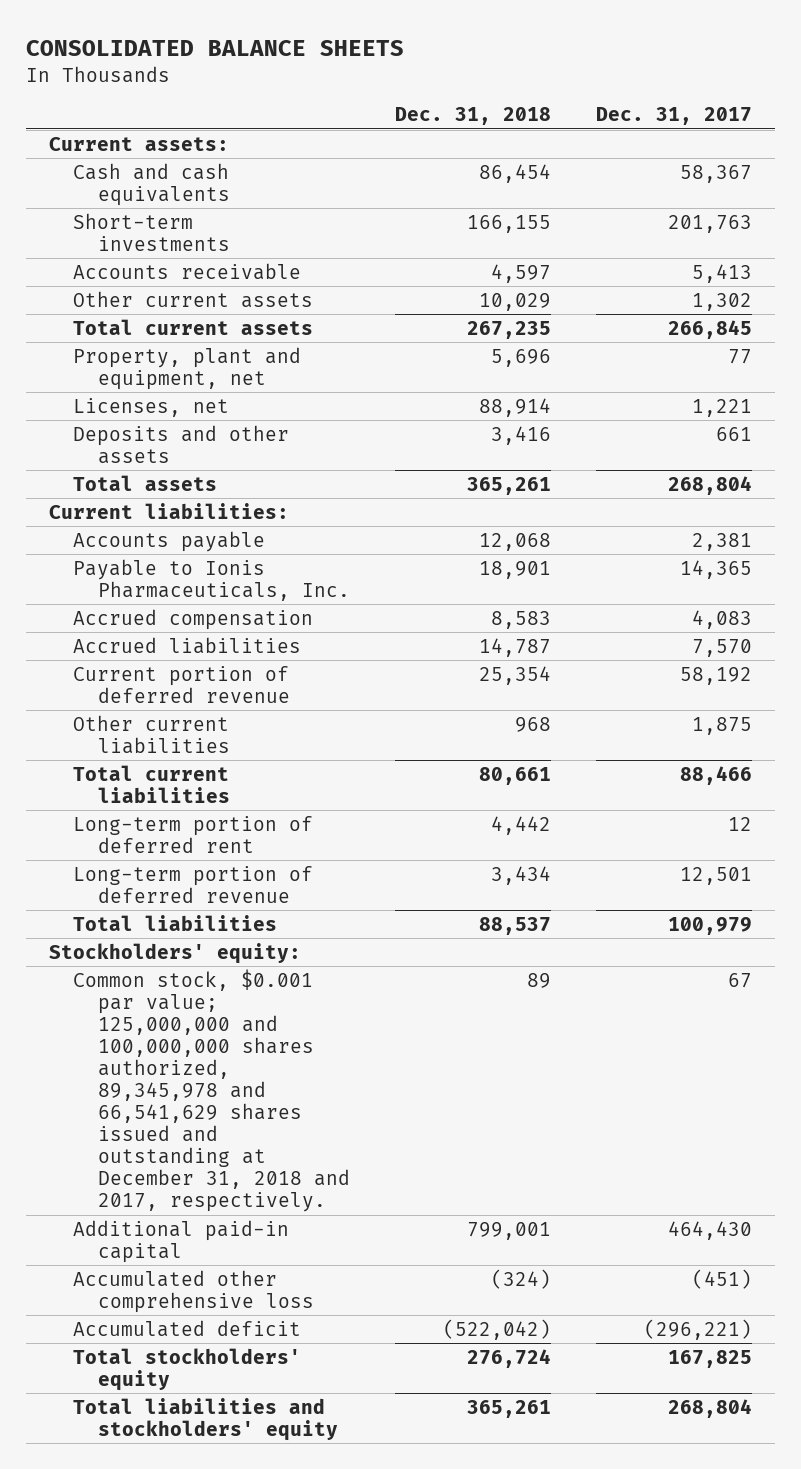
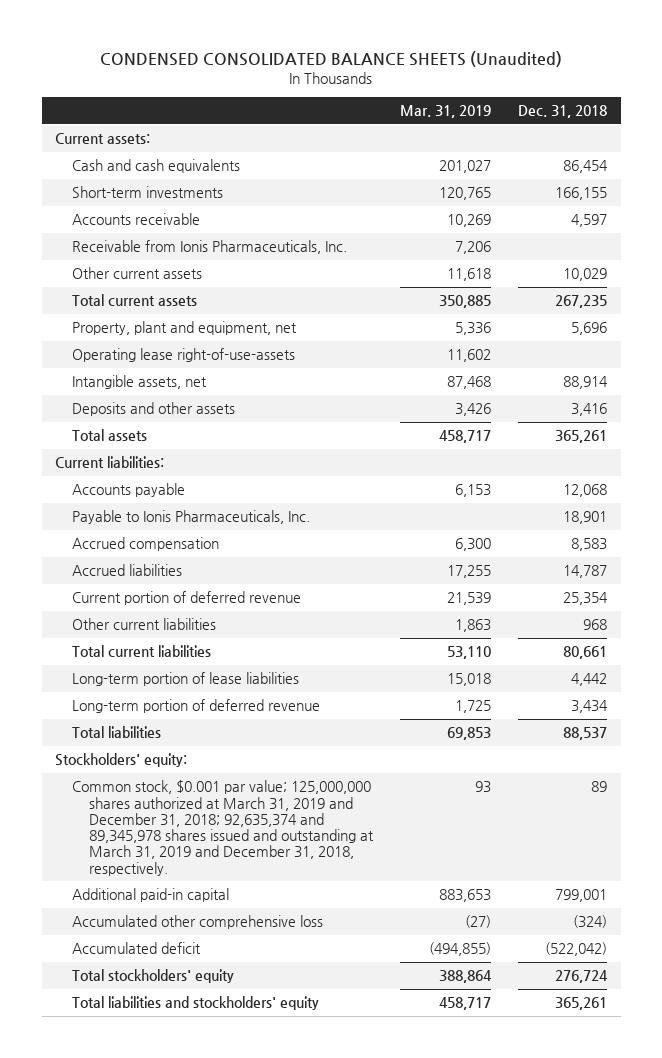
[26,39,405,56] CONSOLIDATED BALANCE SHEETS -> [100,50,563,67] CONDENSED CONSOLIDATED BALANCE SHEETS (Unaudited)
[596,107,753,126] Dec. 31, 2017 -> none
none -> [400,105,492,119] Mar. 31, 2019
none -> [72,240,348,255] Receivable from Ionis Pharmaceuticals, Inc.
none -> [72,348,296,363] Operating lease right-of-use-assets
[73,397,230,417] Licenses, net -> [72,375,208,390] Intangible assets, net
[73,815,314,853] Long-term portion of deferred rent -> [72,672,300,687] Long-term portion of lease liabilities
[73,968,351,1213] Common stock, $0.001 par value; 125,000,000 and 100,000,000 shares authorized, 89,345,978 and 66,541,629 shares issued and outstanding at December 31, 2018 and 2017, respectively. -> [72,780,375,876] Common stock, $0.001 par value; 125,000,000 shares authorized at March 31, 2019 and December 31, 2018; 92,635,374 and 89,345,978 shares issued and outstanding at March 31, 2019 and December 31, 2018, respectively.

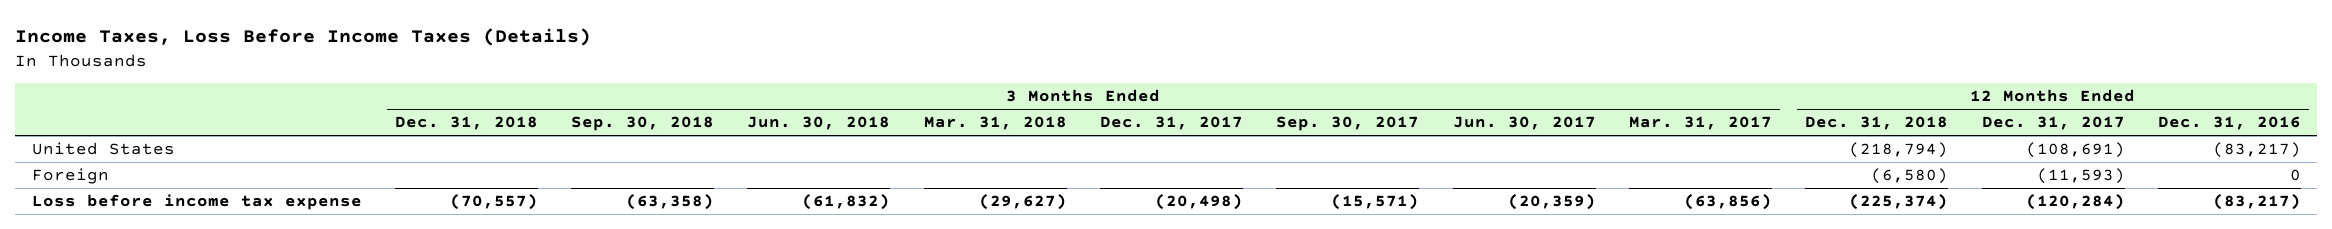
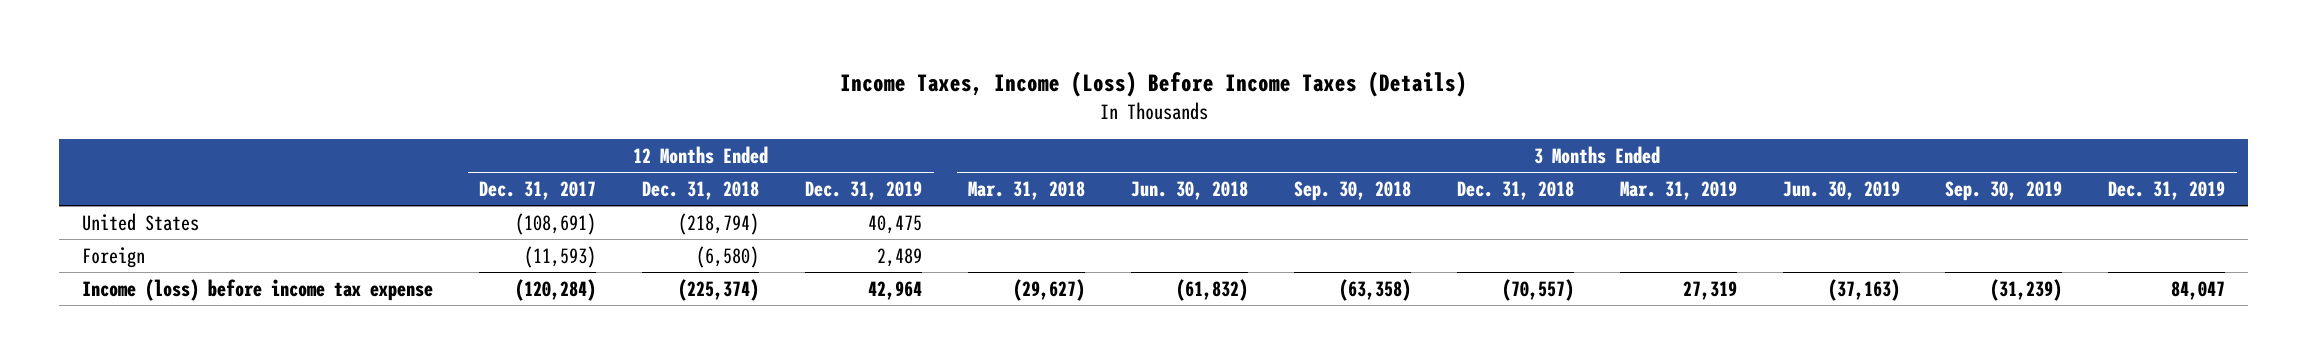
[14,28,591,47] Income Taxes, Loss Before Income Taxes (Details) -> [839,71,1467,98] Income Taxes, Income (Loss) Before Income Taxes (Details)
[1100,116,1244,131] Dec. 31, 2017 -> none
[1276,116,1420,132] Sep. 30, 2017 -> none
[1452,116,1596,131] Jun. 30, 2017 -> none
[1628,116,1772,131] Mar. 31, 2017 -> none
[2157,116,2301,131] Dec. 31, 2016 -> none
none -> [805,180,923,200] Dec. 31, 2019
none -> [1619,180,1737,200] Mar. 31, 2019
none -> [1782,180,1900,200] Jun. 30, 2019
none -> [1945,180,2063,201] Sep. 30, 2019
none -> [2108,180,2226,200] Dec. 31, 2019
[31,194,362,211] Loss before income tax expense -> [82,278,434,301] Income (loss) before income tax expense

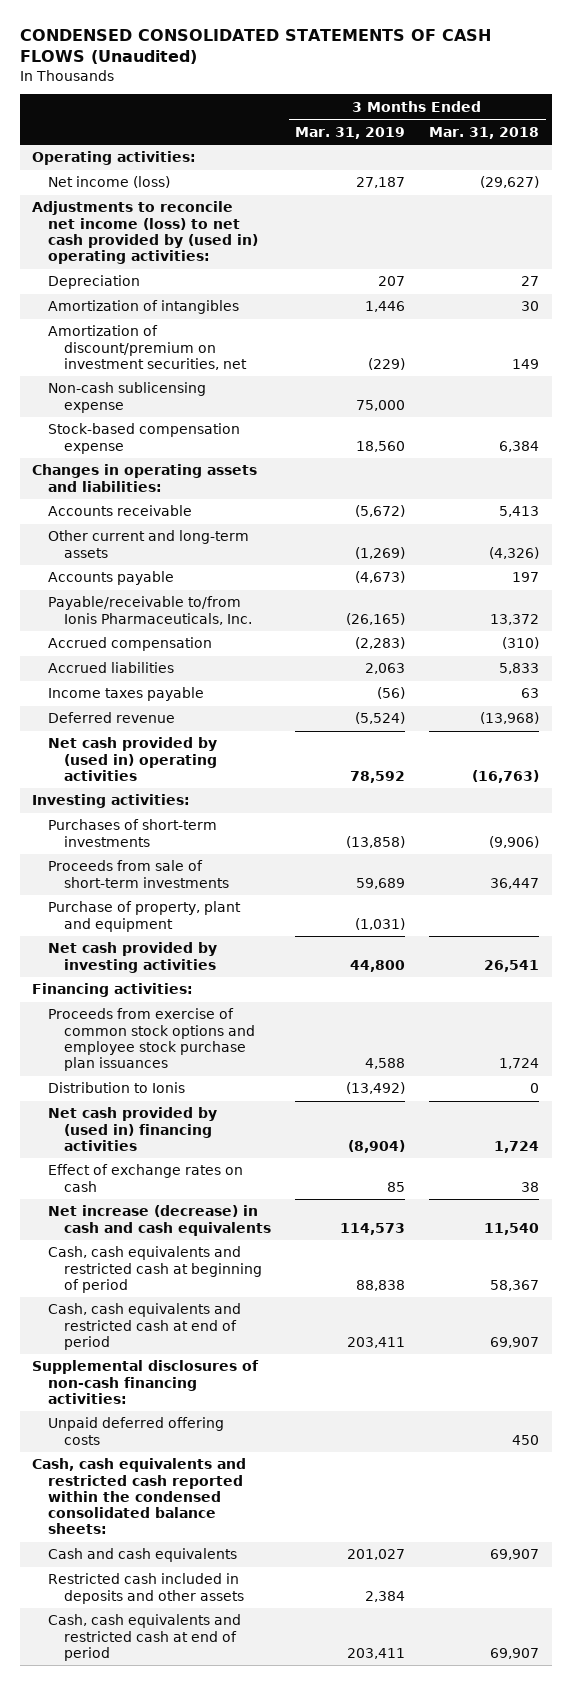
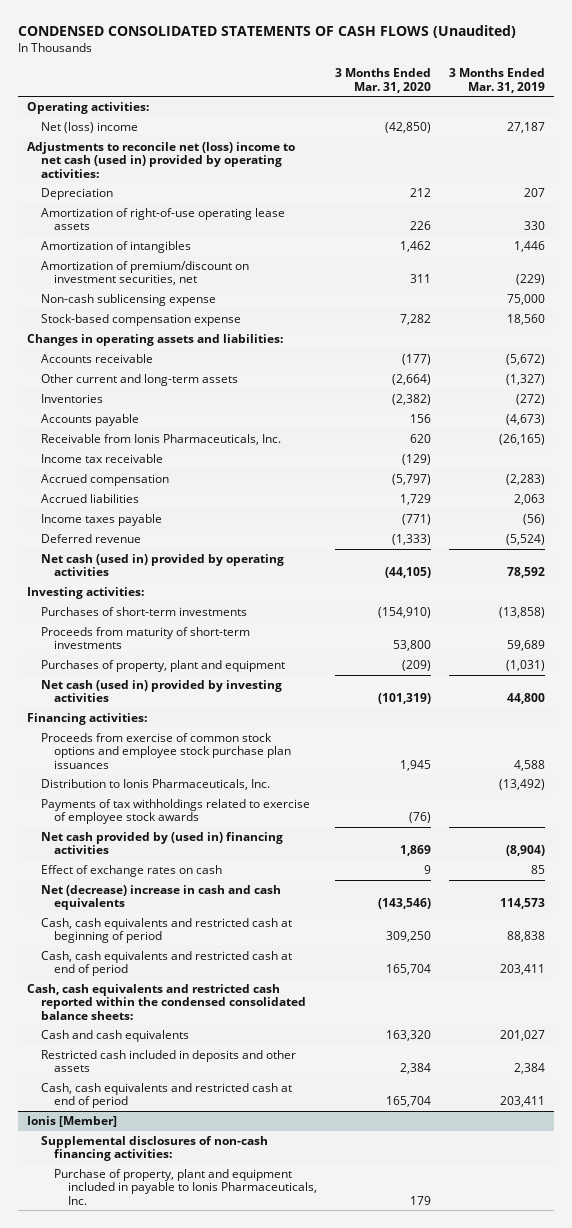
[429,126,540,139] Mar. 31, 2018 -> none
none -> [335,68,432,93] 3 Months Ended Mar. 31, 2020
[47,176,170,189] Net income (loss) -> [40,121,138,133] Net (loss) income
[31,201,258,265] Adjustments to reconcile net income (loss) to net cash provided by (used in) operating activities: -> [27,141,296,178] Adjustments to reconcile net (loss) income to net cash (used in) provided by operating activities:
none -> [40,207,285,231] Amortization of right-of-use operating lease assets
[47,325,247,370] Amortization of discount/premium on investment securities, net -> [40,260,249,286] Amortization of premium/discount on investment securities, net
[355,546,406,559] (1,269) -> [506,373,546,385] (1,327)
none -> [40,393,103,403] Inventories
[47,596,252,625] Payable/receivable to/from Ionis Pharmaceuticals, Inc. -> [40,433,281,445] Receivable from Ionis Pharmaceuticals, Inc.
none -> [40,453,163,463] Income tax receivable
[47,737,217,781] Net cash provided by (used in) operating activities -> [40,553,284,577] Net cash (used in) provided by operating activities
[47,860,229,888] Proceeds from sale of short-term investments -> [40,626,250,650] Proceeds from maturity of short-term investments
[47,901,241,932] Purchase of property, plant and equipment -> [40,659,285,672] Purchases of property, plant and equipment
[47,942,217,973] Net cash provided by investing activities -> [40,679,282,703] Net cash (used in) provided by investing activities
[47,1082,185,1094] Distribution to Ionis -> [40,778,270,790] Distribution to Ionis Pharmaceuticals, Inc.
none -> [40,798,310,825] Payments of tax withholdings related to exercise of employee stock awards
[47,1205,271,1236] Net increase (decrease) in cash and cash equivalents -> [40,884,281,911] Net (decrease) increase in cash and cash equivalents
[31,1360,259,1404] Supplemental disclosures of non-cash financing activities: -> none
[47,1417,224,1445] Unpaid deferred offering costs -> none
none -> [27,1115,118,1127] Ionis [Member]
none -> [40,1135,268,1162] Supplemental disclosures of non-cash financing activities:
none -> [54,1168,317,1205] Purchase of property, plant and equipment included in payable to Ionis Pharmaceuticals, Inc.

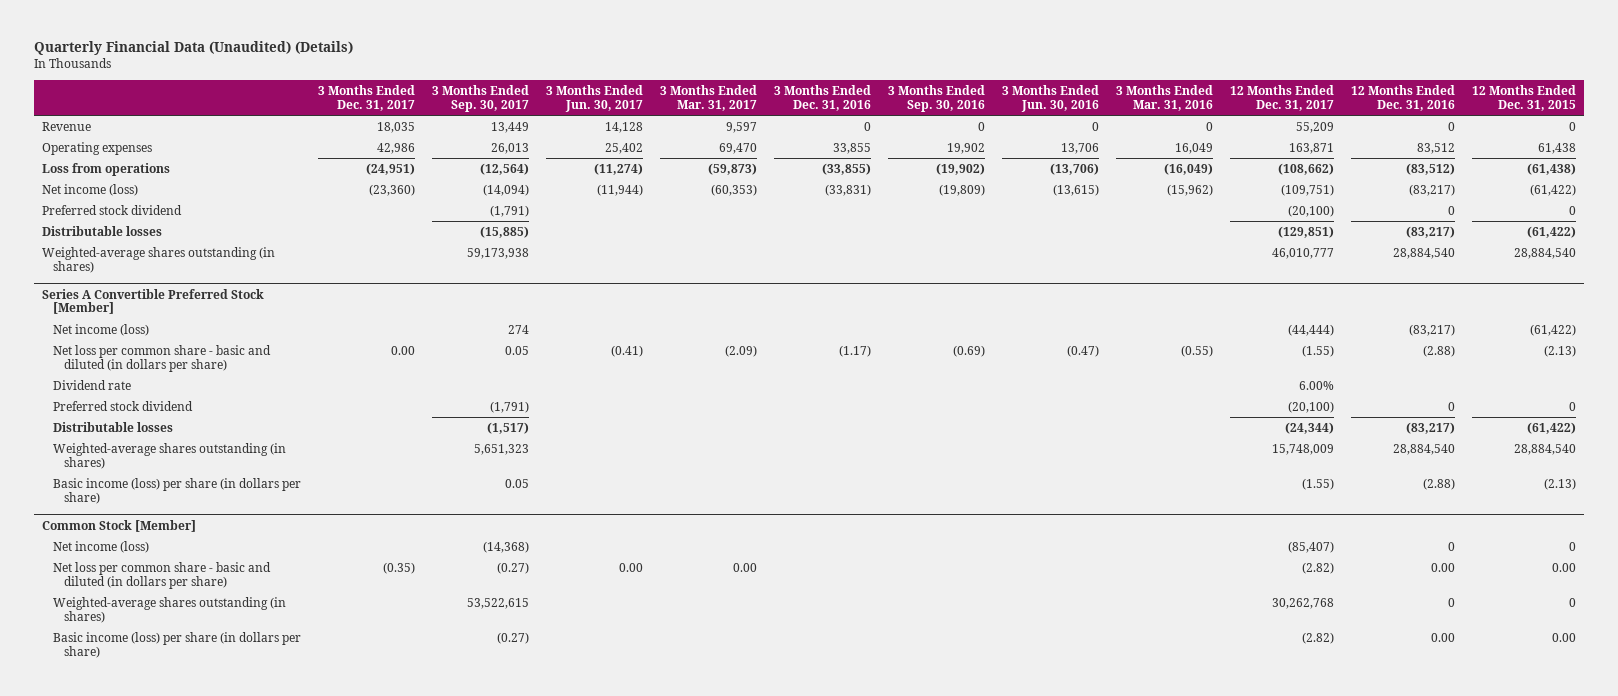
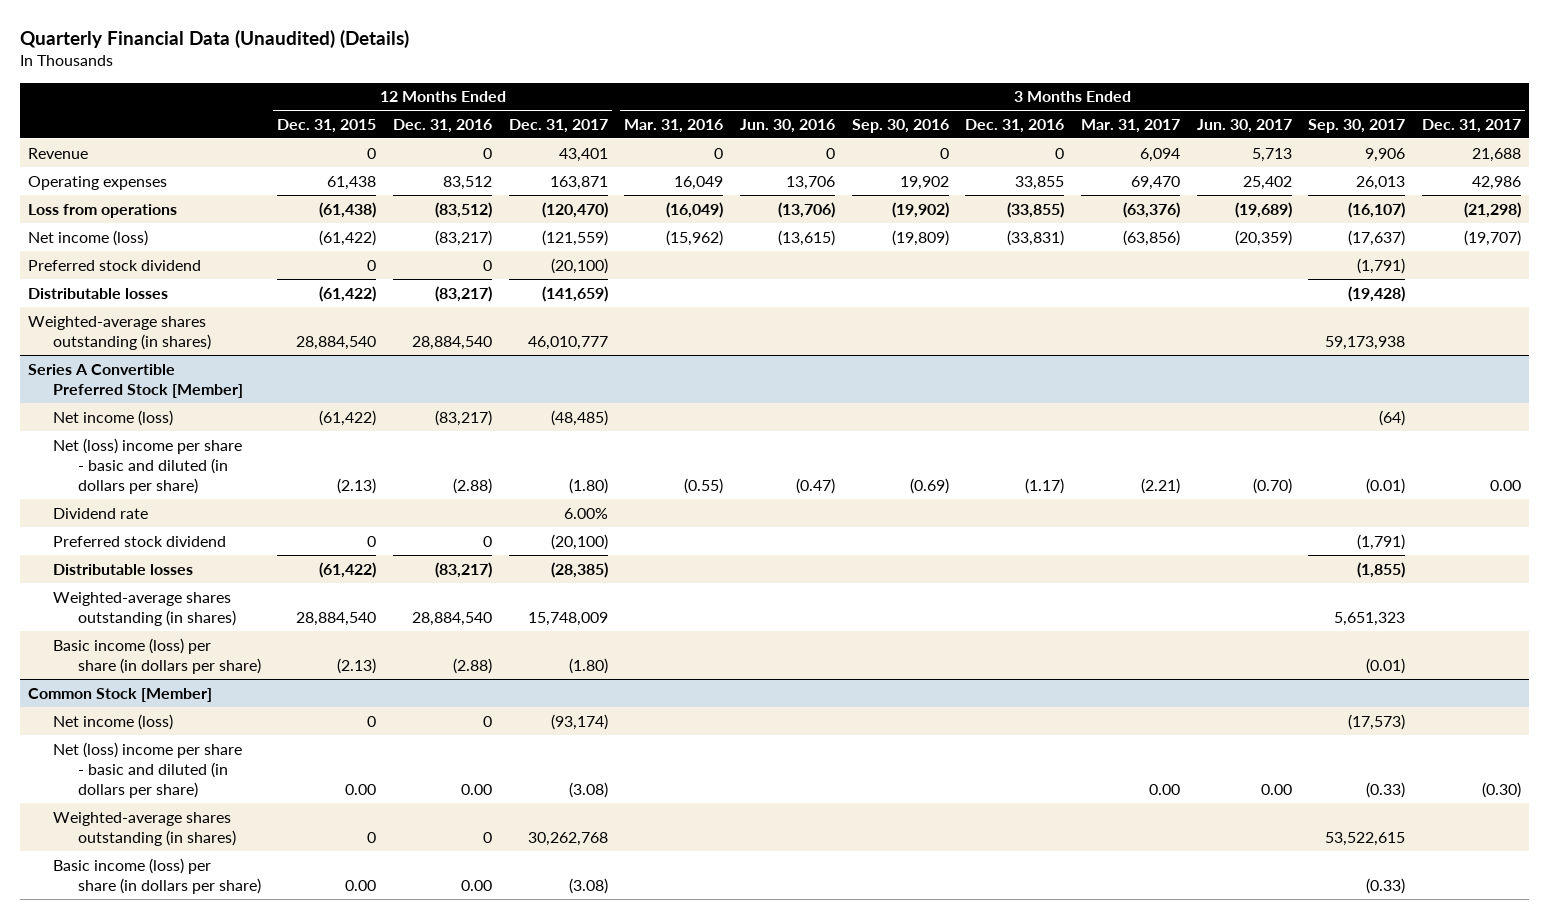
[377,121,416,133] 18,035 -> [1471,147,1521,162] 21,688
[491,121,530,133] 13,449 -> [1365,147,1406,162] 9,906
[605,121,644,133] 14,128 -> [1251,147,1292,162] 5,713
[726,121,758,133] 9,597 -> [1139,147,1180,162] 6,094
[1295,121,1334,133] 55,209 -> [558,147,608,162] 43,401
[366,162,416,175] (24,951) -> [1463,201,1521,218] (21,298)
[480,162,530,175] (12,564) -> [1348,201,1406,218] (16,107)
[594,162,644,175] (11,274) -> [1234,201,1292,218] (19,689)
[708,162,758,175] (59,873) -> [1122,201,1180,218] (63,376)
[1277,162,1334,175] (108,662) -> [541,201,608,218] (120,470)
[369,183,416,196] (23,360) -> [1463,229,1521,246] (19,707)
[483,183,530,196] (14,094) -> [1348,229,1406,246] (17,637)
[597,183,644,196] (11,944) -> [1234,229,1292,246] (20,359)
[711,183,758,196] (60,353) -> [1122,229,1180,246] (63,856)
[1280,183,1334,196] (109,751) -> [541,229,608,246] (121,559)
[480,225,530,238] (15,885) -> [1348,285,1406,302] (19,428)
[1277,225,1334,238] (129,851) -> [541,285,608,302] (141,659)
[508,324,530,334] 274 -> [1379,409,1406,426] (64)
[1287,323,1334,336] (44,444) -> [550,409,608,426] (48,485)
[53,344,272,372] Net loss per common share - basic and diluted (in dollars per share) -> [52,437,242,495] Net (loss) income per share - basic and diluted (in dollars per share)
[505,345,530,355] 0.05 -> [1366,478,1406,495] (0.01)
[611,344,644,357] (0.41) -> [1252,478,1292,495] (0.70)
[725,344,758,357] (2.09) -> [1140,478,1180,495] (2.21)
[1301,344,1334,357] (1.55) -> [568,478,608,495] (1.80)
[487,421,530,434] (1,517) -> [1357,561,1406,578] (1,855)
[1284,421,1334,434] (24,344) -> [550,561,608,578] (28,385)
[505,478,530,488] 0.05 -> [1366,658,1406,675] (0.01)
[1301,477,1334,490] (1.55) -> [568,658,608,675] (1.80)
[483,540,530,553] (14,368) -> [1348,713,1406,730] (17,573)
[1287,540,1334,553] (85,407) -> [550,713,608,730] (93,174)
[53,561,272,589] Net loss per common share - basic and diluted (in dollars per share) -> [52,741,242,799] Net (loss) income per share - basic and diluted (in dollars per share)
[383,561,416,574] (0.35) -> [1481,782,1521,799] (0.30)
[497,561,530,574] (0.27) -> [1366,782,1406,799] (0.33)
[1301,561,1334,574] (2.82) -> [568,782,608,799] (3.08)
[497,631,530,644] (0.27) -> [1366,878,1406,895] (0.33)
[1301,631,1334,644] (2.82) -> [568,878,608,895] (3.08)

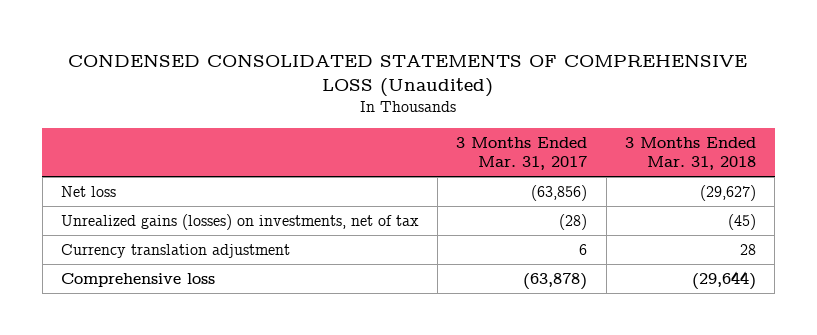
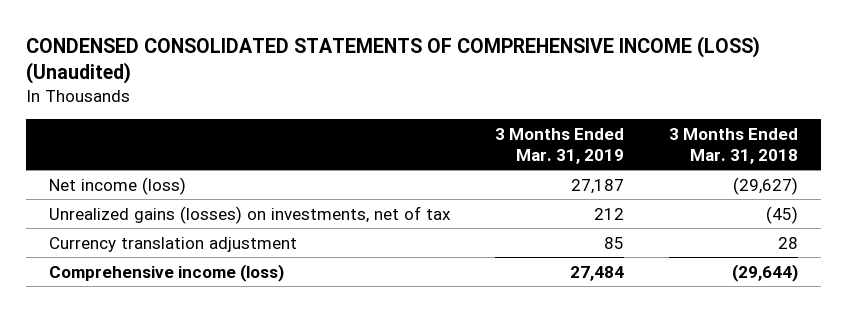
[68,53,748,97] CONDENSED CONSOLIDATED STATEMENTS OF COMPREHENSIVE LOSS (Unaudited) -> [25,35,760,85] CONDENSED CONSOLIDATED STATEMENTS OF COMPREHENSIVE INCOME (LOSS) (Unaudited)
[456,136,588,170] 3 Months Ended Mar. 31, 2017 -> none
none -> [494,127,624,164] 3 Months Ended Mar. 31, 2019
[60,186,116,198] Net loss -> [48,176,186,195] Net income (loss)
[60,273,215,288] Comprehensive loss -> [48,263,284,282] Comprehensive income (loss)

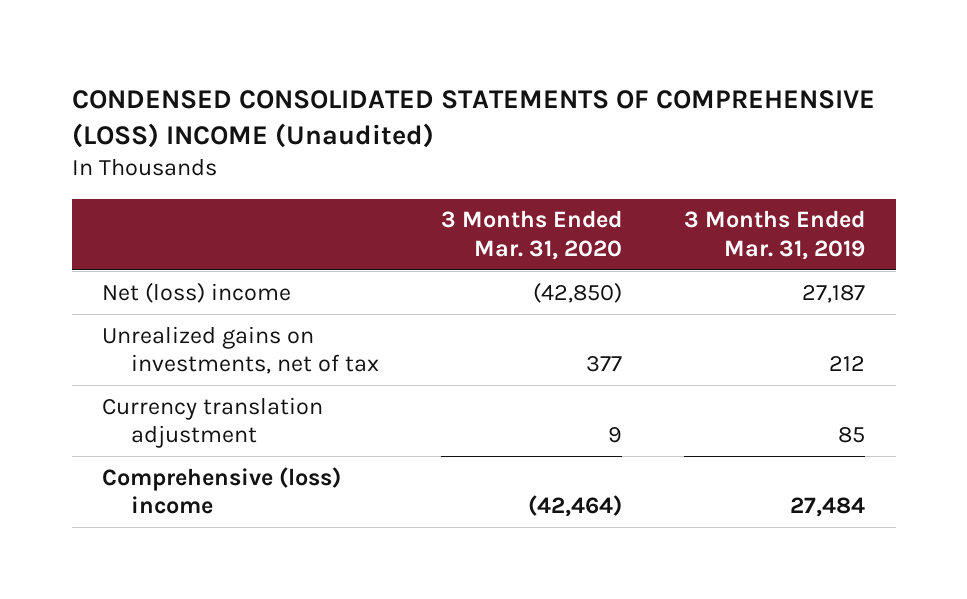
[25,35,760,85] CONDENSED CONSOLIDATED STATEMENTS OF COMPREHENSIVE INCOME (LOSS) (Unaudited) -> [71,89,875,148] CONDENSED CONSOLIDATED STATEMENTS OF COMPREHENSIVE (LOSS) INCOME (Unaudited)
[669,127,799,164] 3 Months Ended Mar. 31, 2018 -> none
none -> [441,210,623,260] 3 Months Ended Mar. 31, 2020
[48,176,186,195] Net income (loss) -> [102,281,292,303] Net (loss) income
[48,205,451,224] Unrealized gains (losses) on investments, net of tax -> [102,325,380,375] Unrealized gains on investments, net of tax
[48,263,284,282] Comprehensive income (loss) -> [102,466,342,515] Comprehensive (loss) income

